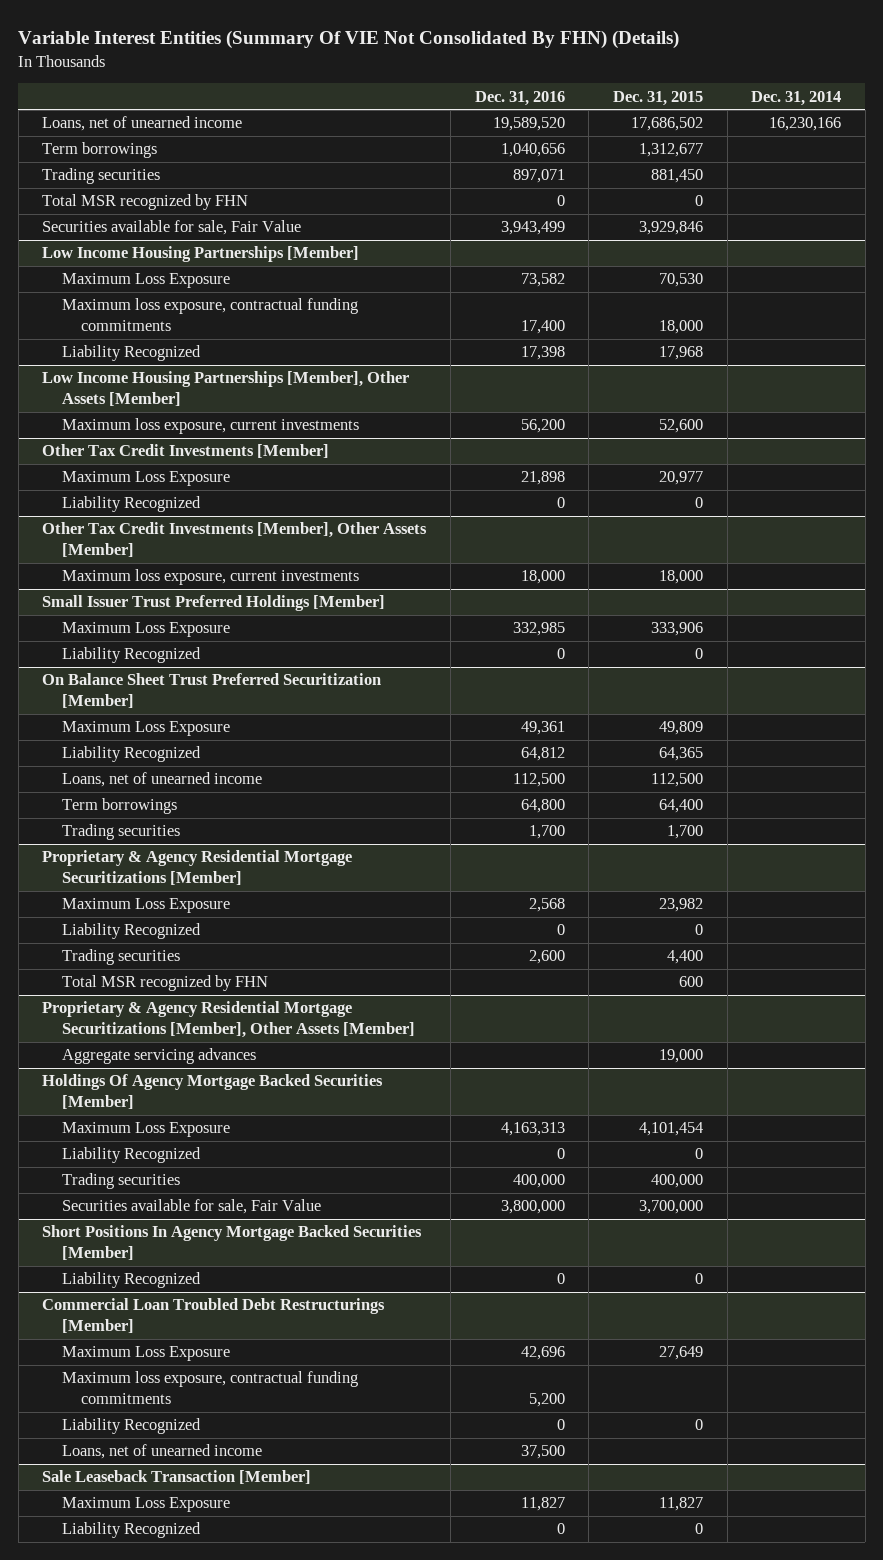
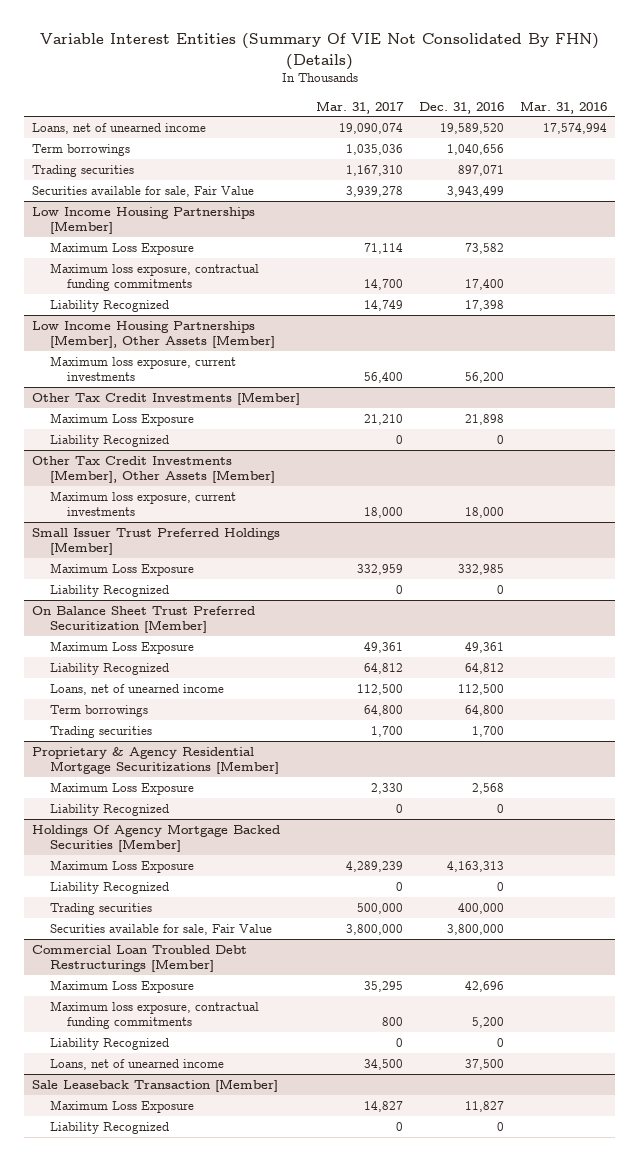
[612,90,703,106] Dec. 31, 2015 -> none
[751,90,842,106] Dec. 31, 2014 -> none
none -> [316,100,405,114] Mar. 31, 2017
none -> [519,100,607,114] Mar. 31, 2016
[42,194,249,211] Total MSR recognized by FHN -> none
[61,949,180,966] Trading securities -> none
[61,975,268,992] Total MSR recognized by FHN -> none
[42,1001,415,1038] Proprietary & Agency Residential Mortgage Securitizations [Member], Other Assets [Member] -> none
[61,1048,256,1065] Aggregate servicing advances -> none
[42,1225,423,1260] Short Positions In Agency Mortgage Backed Securities [Member] -> none
[61,1272,201,1289] Liability Recognized -> none

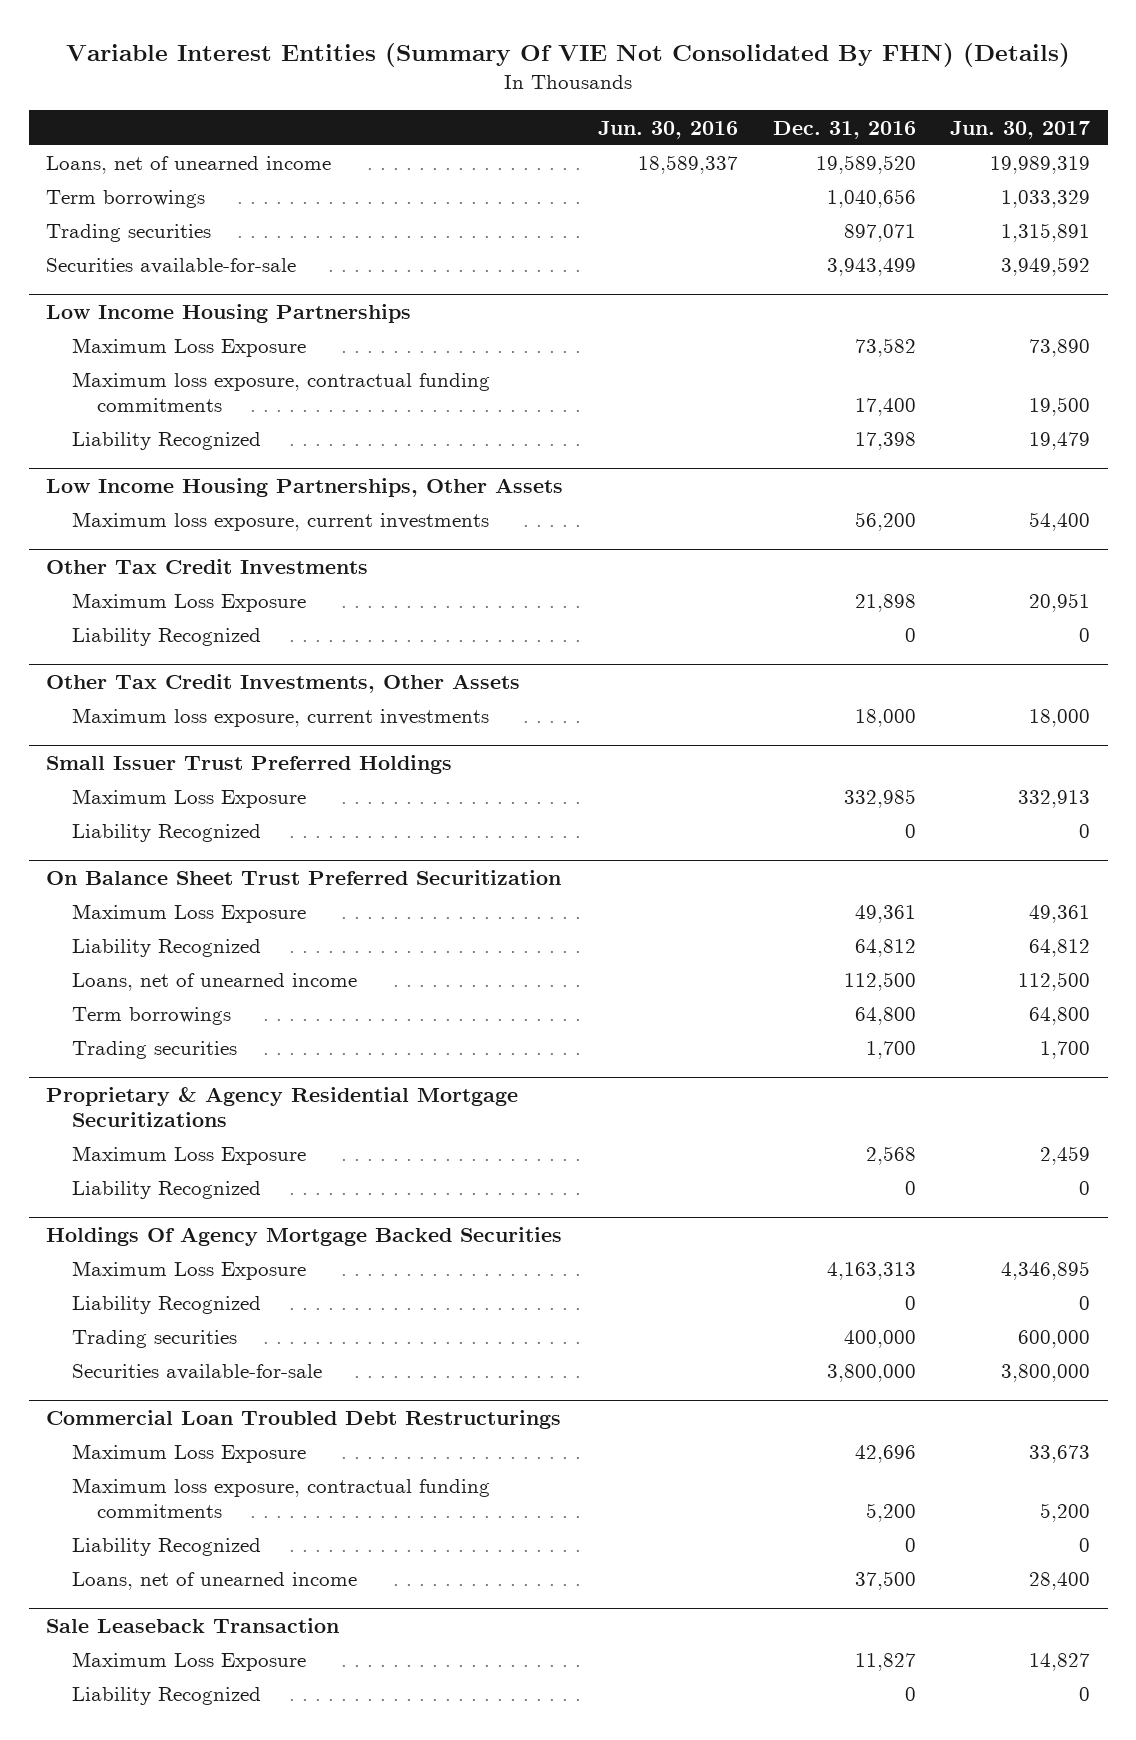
[316,100,405,114] Mar. 31, 2017 -> none
[519,100,607,114] Mar. 31, 2016 -> none
none -> [597,120,738,139] Jun. 30, 2016
none -> [950,120,1091,139] Jun. 30, 2017
[32,185,255,197] Securities available for sale, Fair Value -> [46,258,297,275] Securities available-for-sale
[32,206,256,235] Low Income Housing Partnerships [Member] -> [46,303,412,323] Low Income Housing Partnerships
[32,320,275,349] Low Income Housing Partnerships [Member], Other Assets [Member] -> [46,477,564,497] Low Income Housing Partnerships, Other Assets
[32,391,301,405] Other Tax Credit Investments [Member] -> [46,558,369,574] Other Tax Credit Investments
[32,455,275,484] Other Tax Credit Investments [Member], Other Assets [Member] -> [46,673,521,693] Other Tax Credit Investments, Other Assets
[32,527,281,556] Small Issuer Trust Preferred Holdings [Member] -> [46,754,453,774] Small Issuer Trust Preferred Holdings
[32,605,256,634] On Balance Sheet Trust Preferred Securitization [Member] -> [46,869,562,885] On Balance Sheet Trust Preferred Securitization
[32,746,279,775] Proprietary & Agency Residential Mortgage Securitizations [Member] -> [46,1086,519,1127] Proprietary & Agency Residential Mortgage Securitizations
[32,823,281,853] Holdings Of Agency Mortgage Backed Securities [Member] -> [46,1226,563,1246] Holdings Of Agency Mortgage Backed Securities
[49,923,272,935] Securities available for sale, Fair Value -> [71,1364,322,1381] Securities available-for-sale
[32,944,248,973] Commercial Loan Troubled Debt Restructurings [Member] -> [46,1409,562,1429] Commercial Loan Troubled Debt Restructurings
[32,1078,279,1092] Sale Leaseback Transaction [Member] -> [46,1617,340,1633] Sale Leaseback Transaction

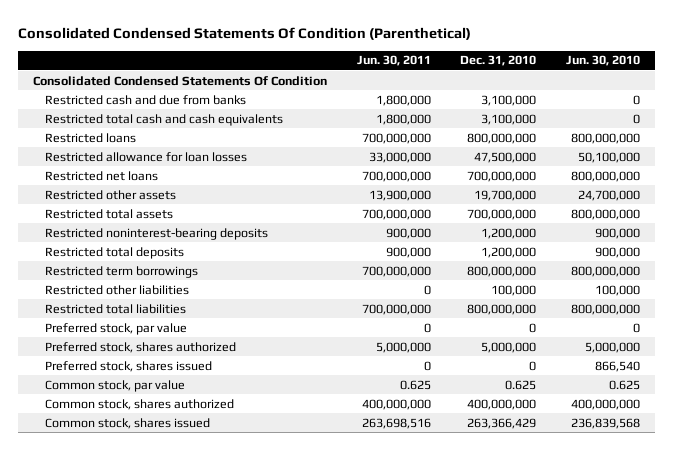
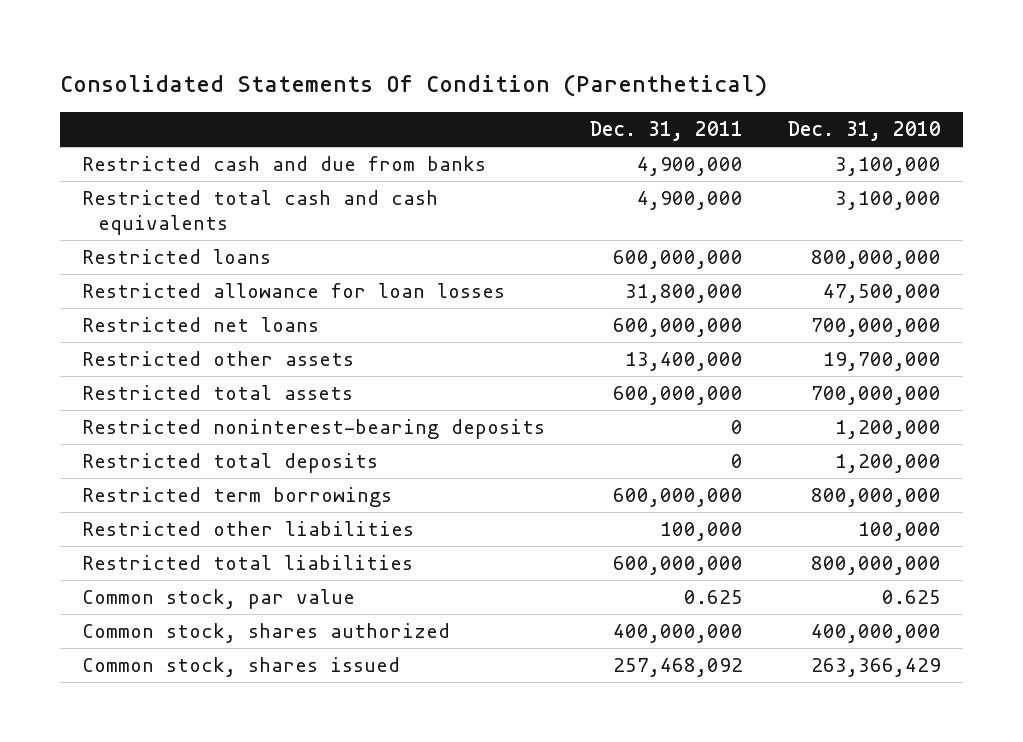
[18,27,472,41] Consolidated Condensed Statements Of Condition (Parenthetical) -> [60,73,768,97] Consolidated Statements Of Condition (Parenthetical)
[356,55,431,67] Jun. 30, 2011 -> none
[565,55,640,67] Jun. 30, 2010 -> none
none -> [590,121,744,142] Dec. 31, 2011
[33,75,328,86] Consolidated Condensed Statements Of Condition -> none
[44,322,187,335] Preferred stock, par value -> none
[44,341,236,353] Preferred stock, shares authorized -> none
[44,360,212,372] Preferred stock, shares issued -> none

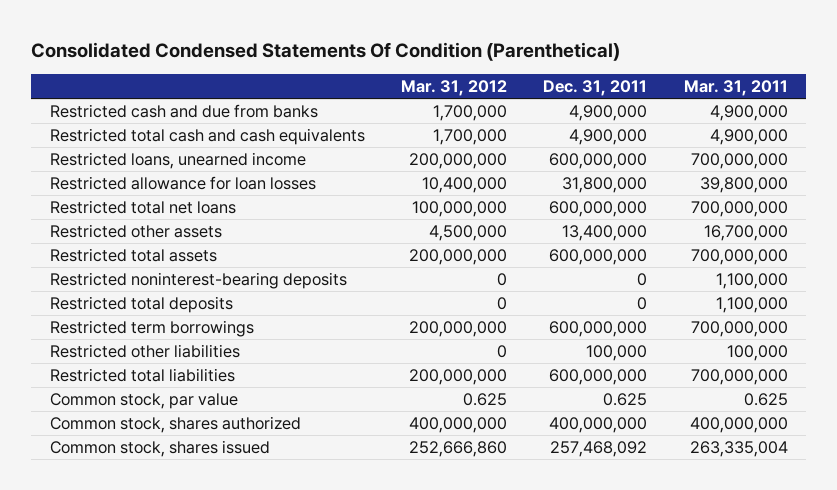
[60,73,768,97] Consolidated Statements Of Condition (Parenthetical) -> [31,42,621,62] Consolidated Condensed Statements Of Condition (Parenthetical)
[787,121,941,142] Dec. 31, 2010 -> none
none -> [400,79,507,96] Mar. 31, 2012
none -> [683,79,788,96] Mar. 31, 2011
[82,249,272,265] Restricted loans -> [49,152,306,170] Restricted loans, unearned income
[82,317,320,333] Restricted net loans -> [49,200,236,215] Restricted total net loans

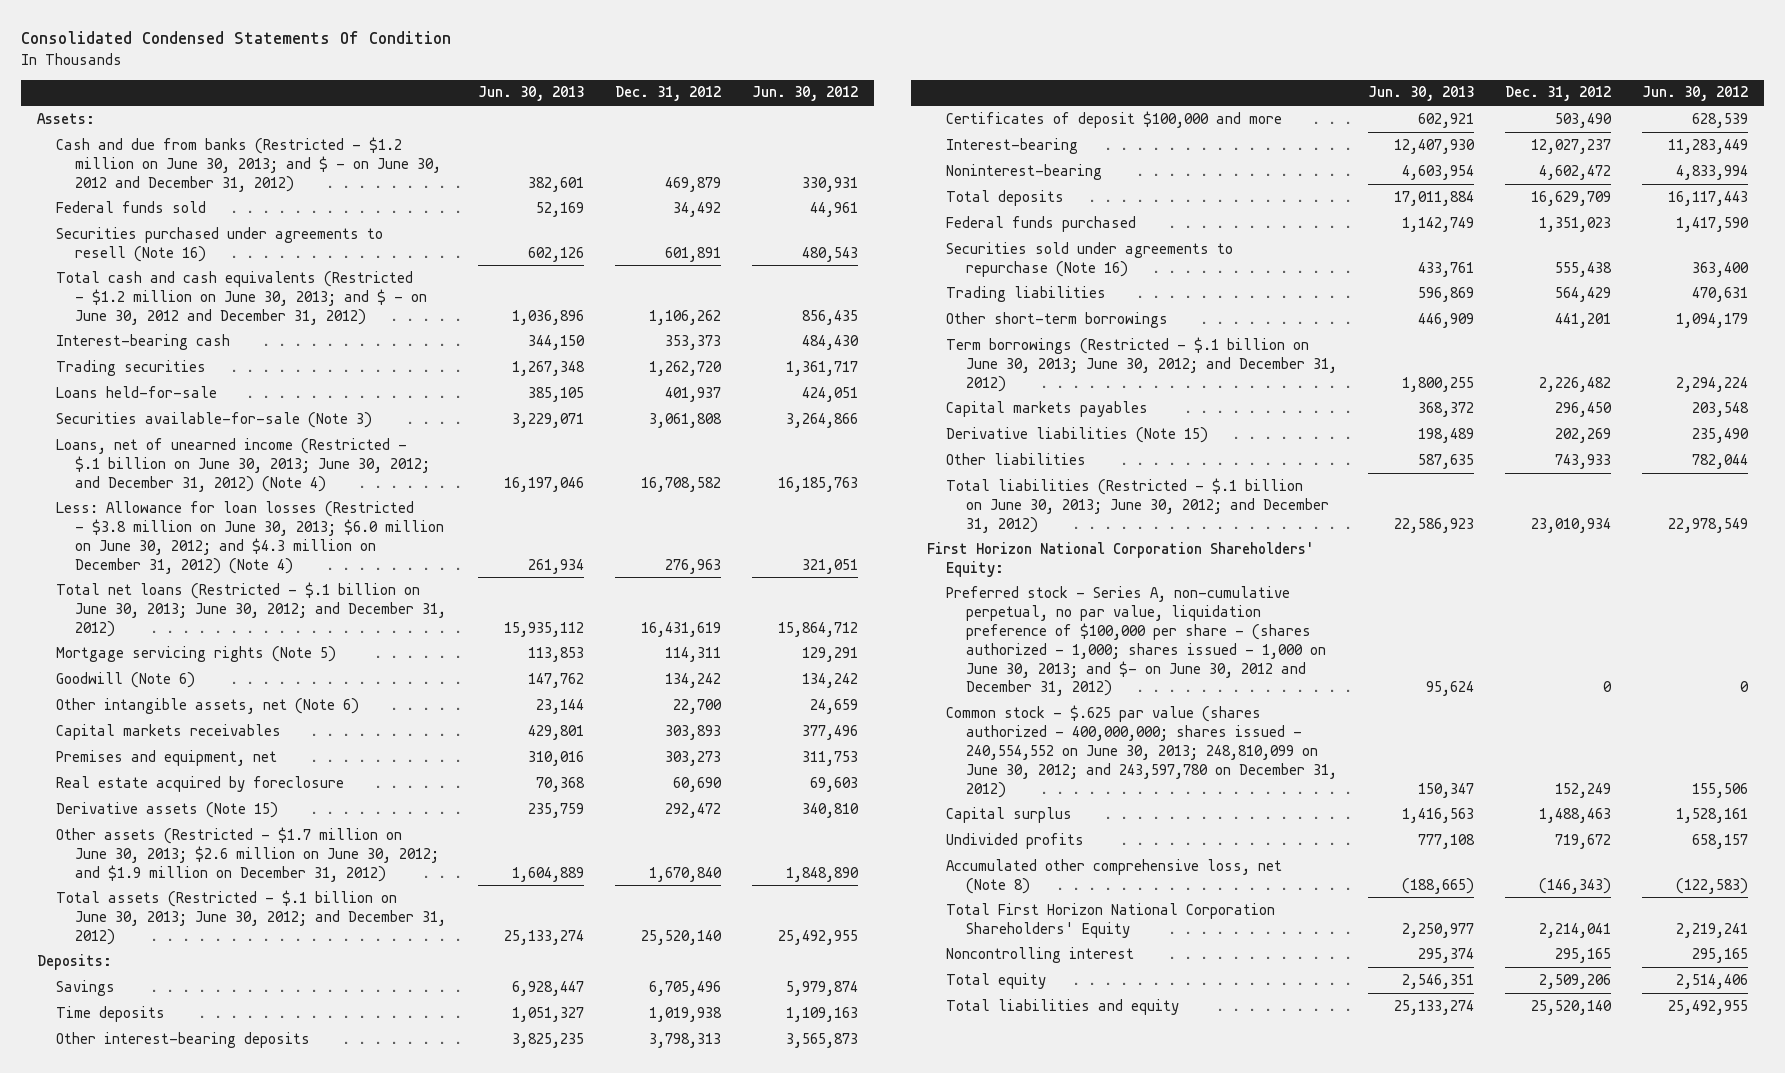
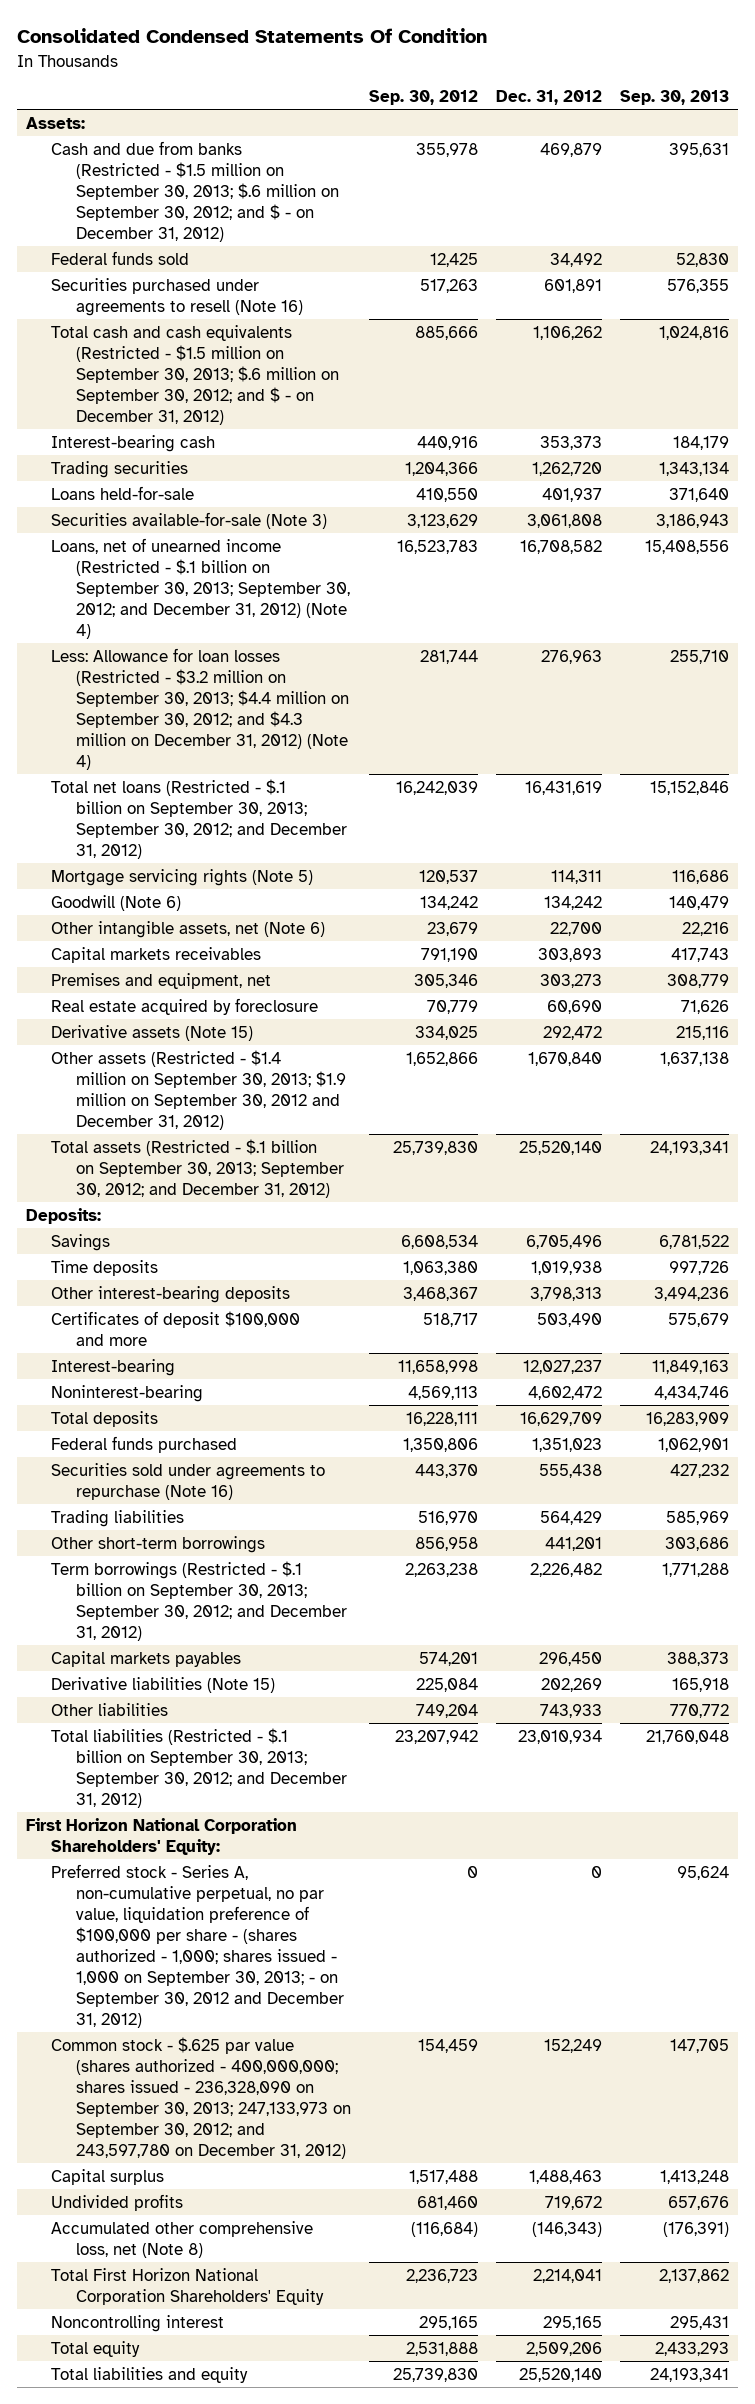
[477,86,584,102] Jun. 30, 2013 -> none
[752,86,859,102] Jun. 30, 2012 -> none
none -> [369,90,479,106] Sep. 30, 2012
none -> [620,90,730,106] Sep. 30, 2013
[56,136,442,192] Cash and due from banks (Restricted - $1.2 million on June 30, 2013; and $ - on June 30, 2012 and December 31, 2012) -> [51,140,340,242] Cash and due from banks (Restricted - $1.5 million on September 30, 2013; $.6 million on September 30, 2012; and $ - on December 31, 2012)
[56,270,428,325] Total cash and cash equivalents (Restricted - $1.2 million on June 30, 2013; and $ - on June 30, 2012 and December 31, 2012) -> [51,324,340,425] Total cash and cash equivalents (Restricted - $1.5 million on September 30, 2013; $.6 million on September 30, 2012; and $ - on December 31, 2012)
[56,437,431,492] Loans, net of unearned income (Restricted - $.1 billion on June 30, 2013; June 30, 2012; and December 31, 2012) (Note 4) -> [51,537,351,639] Loans, net of unearned income (Restricted - $.1 billion on September 30, 2013; September 30, 2012; and December 31, 2012) (Note 4)
[56,500,445,574] Less: Allowance for loan losses (Restricted - $3.8 million on June 30, 2013; $6.0 million on June 30, 2012; and $4.3 million on December 31, 2012) (Note 4) -> [51,647,350,770] Less: Allowance for loan losses (Restricted - $3.2 million on September 30, 2013; $4.4 million on September 30, 2012; and $4.3 million on December 31, 2012) (Note 4)
[56,581,447,637] Total net loans (Restricted - $.1 billion on June 30, 2013; June 30, 2012; and December 31, 2012) -> [51,778,348,859] Total net loans (Restricted - $.1 billion on September 30, 2013; September 30, 2012; and December 31, 2012)
[56,826,440,882] Other assets (Restricted - $1.7 million on June 30, 2013; $2.6 million on June 30, 2012; and $1.9 million on December 31, 2012) -> [51,1049,347,1130] Other assets (Restricted - $1.4 million on September 30, 2013; $1.9 million on September 30, 2012 and December 31, 2012)
[56,889,447,945] Total assets (Restricted - $.1 billion on June 30, 2013; June 30, 2012; and December 31, 2012) -> [51,1138,345,1198] Total assets (Restricted - $.1 billion on September 30, 2013; September 30, 2012; and December 31, 2012)
[946,336,1337,392] Term borrowings (Restricted - $.1 billion on June 30, 2013; June 30, 2012; and December 31, 2012) -> [51,1560,348,1641] Term borrowings (Restricted - $.1 billion on September 30, 2013; September 30, 2012; and December 31, 2012)
[946,477,1329,533] Total liabilities (Restricted - $.1 billion on June 30, 2013; June 30, 2012; and December 31, 2012) -> [51,1727,348,1808] Total liabilities (Restricted - $.1 billion on September 30, 2013; September 30, 2012; and December 31, 2012)
[946,585,1326,697] Preferred stock - Series A, non-cumulative perpetual, no par value, liquidation preference of $100,000 per share - (shares authorized - 1,000; shares issued - 1,000 on June 30, 2013; and $- on June 30, 2012 and December 31, 2012) -> [51,1863,345,2029] Preferred stock - Series A, non-cumulative perpetual, no par value, liquidation preference of $100,000 per share - (shares authorized - 1,000; shares issued - 1,000 on September 30, 2013; - on September 30, 2012 and December 31, 2012)
[946,704,1337,798] Common stock - $.625 par value (shares authorized - 400,000,000; shares issued - 240,554,552 on June 30, 2013; 248,810,099 on June 30, 2012; and 243,597,780 on December 31, 2012) -> [51,2036,352,2159] Common stock - $.625 par value (shares authorized - 400,000,000; shares issued - 236,328,090 on September 30, 2013; 247,133,973 on September 30, 2012; and 243,597,780 on December 31, 2012)

